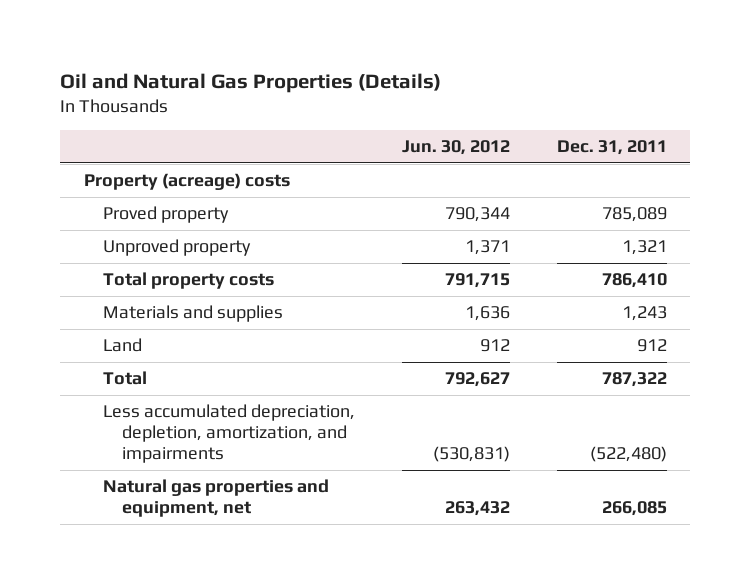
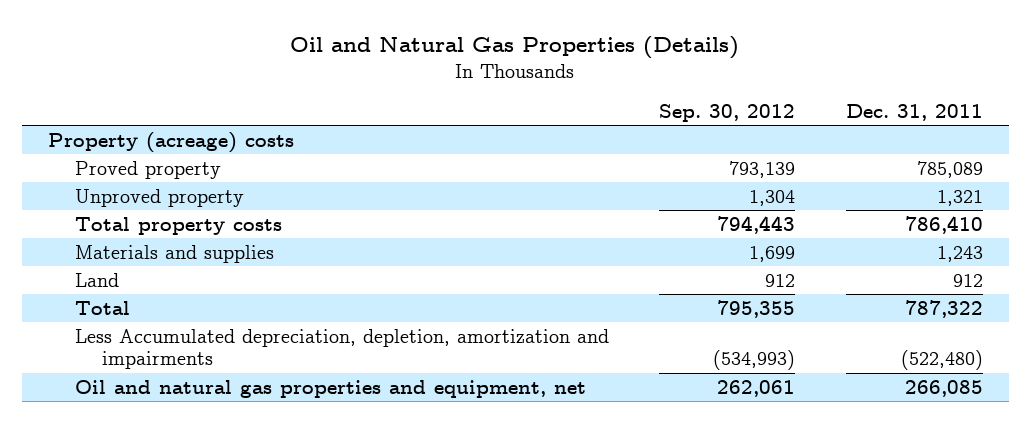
[401,140,510,156] Jun. 30, 2012 -> none
none -> [659,103,796,122] Sep. 30, 2012
[103,404,356,464] Less accumulated depreciation, depletion, amortization, and impairments -> [74,328,609,370] Less Accumulated depreciation, depletion, amortization and impairments
[103,479,330,518] Natural gas properties and equipment, net -> [74,379,586,398] Oil and natural gas properties and equipment, net

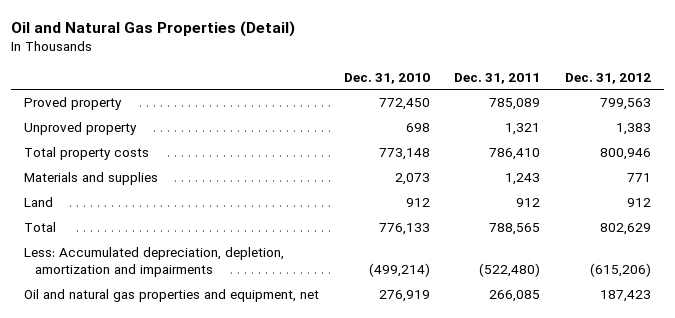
[290,36,740,60] Oil and Natural Gas Properties (Details) -> [11,20,296,37] Oil and Natural Gas Properties (Detail)
[659,103,796,122] Sep. 30, 2012 -> none
none -> [343,72,430,84] Dec. 31, 2010
none -> [565,72,652,84] Dec. 31, 2012
[47,131,294,153] Property (acreage) costs -> none
[905,299,984,318] 787,322 -> [489,223,541,236] 788,565
[74,328,609,370] Less Accumulated depreciation, depletion, amortization and impairments -> [23,247,284,278] Less: Accumulated depreciation, depletion, amortization and impairments

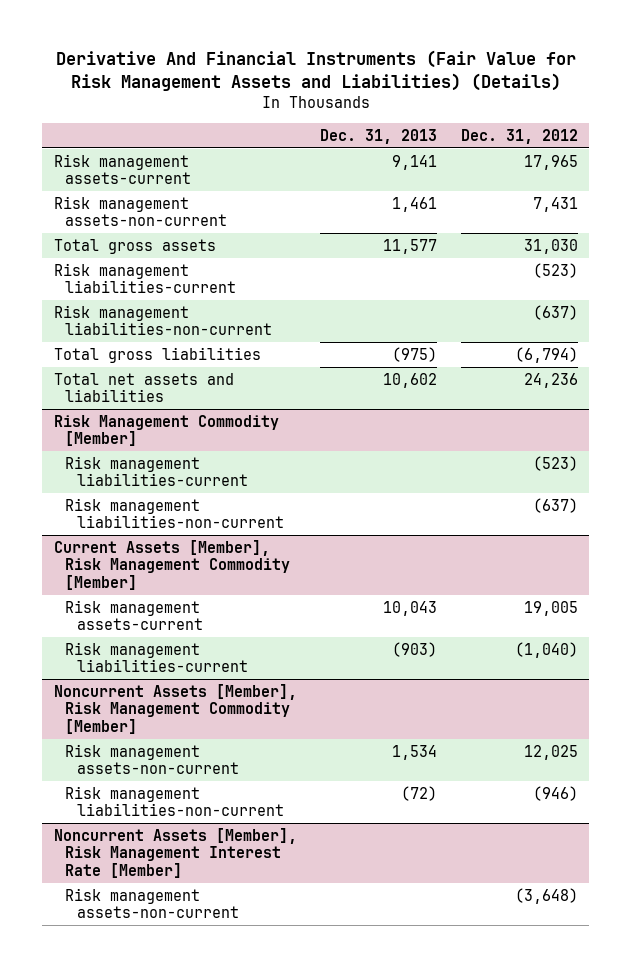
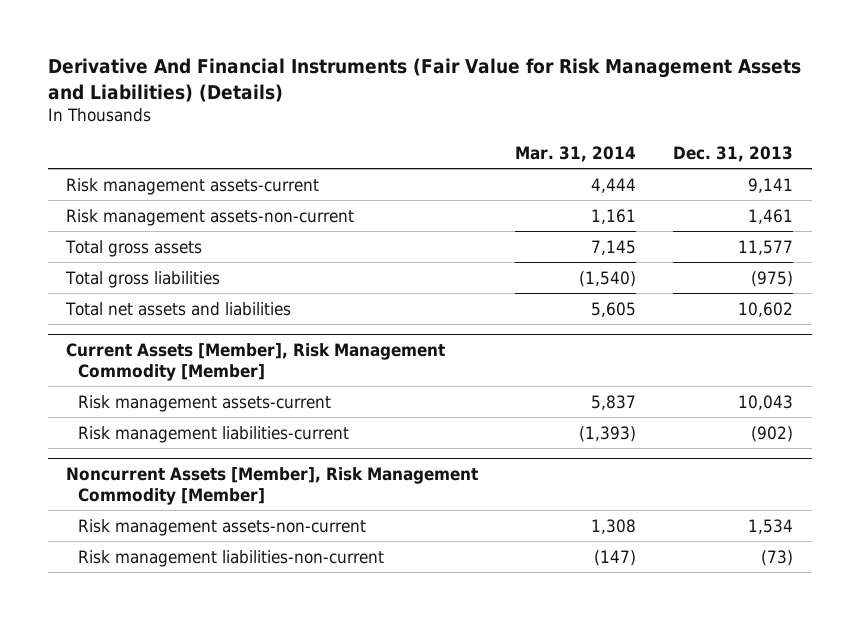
[460,128,578,144] Dec. 31, 2012 -> none
none -> [515,145,637,162] Mar. 31, 2014
[53,262,237,294] Risk management liabilities-current -> none
[53,304,273,336] Risk management liabilities-non-current -> none
[53,414,279,447] Risk Management Commodity [Member] -> none
[65,455,248,487] Risk management liabilities-current -> none
[65,497,284,529] Risk management liabilities-non-current -> none
[392,641,438,657] (903) -> [751,425,794,442] (902)
[53,827,297,878] Noncurrent Assets [Member], Risk Management Interest Rate [Member] -> none
[65,887,239,919] Risk management assets-non-current -> none
[401,785,438,801] (72) -> [761,549,794,566] (73)

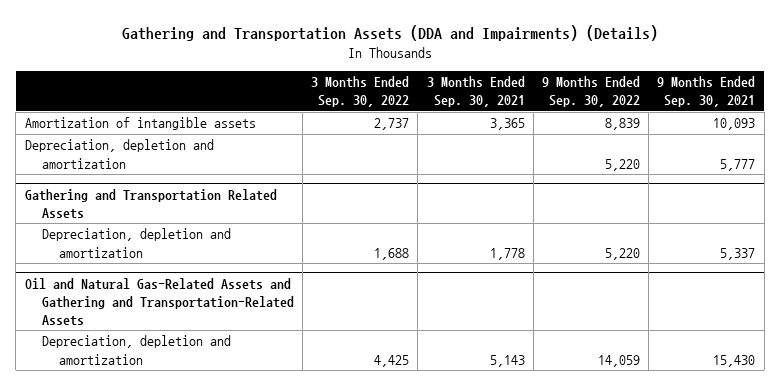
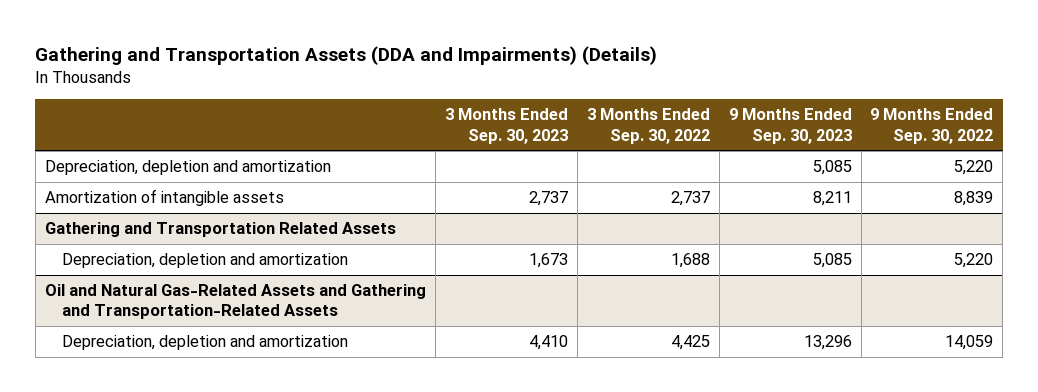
[426,76,525,108] 3 Months Ended Sep. 30, 2021 -> none
[657,76,756,108] 9 Months Ended Sep. 30, 2021 -> none
none -> [444,108,568,144] 3 Months Ended Sep. 30, 2023
none -> [728,108,852,144] 9 Months Ended Sep. 30, 2023
[24,117,256,131] Amortization of intangible assets -> [44,189,284,207] Amortization of intangible assets

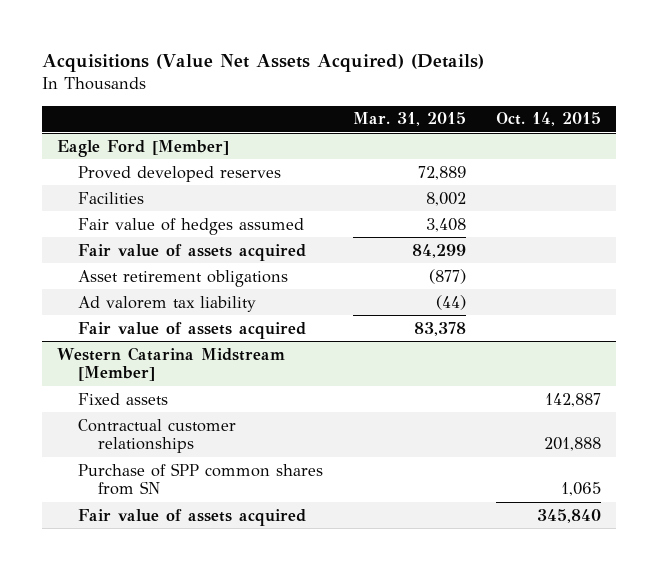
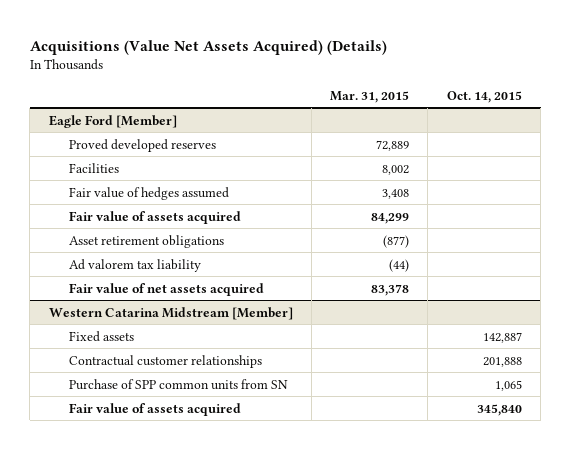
[77,321,306,339] Fair value of assets acquired -> [69,282,265,296] Fair value of net assets acquired
[77,462,323,496] Purchase of SPP common shares from SN -> [69,378,289,390] Purchase of SPP common units from SN

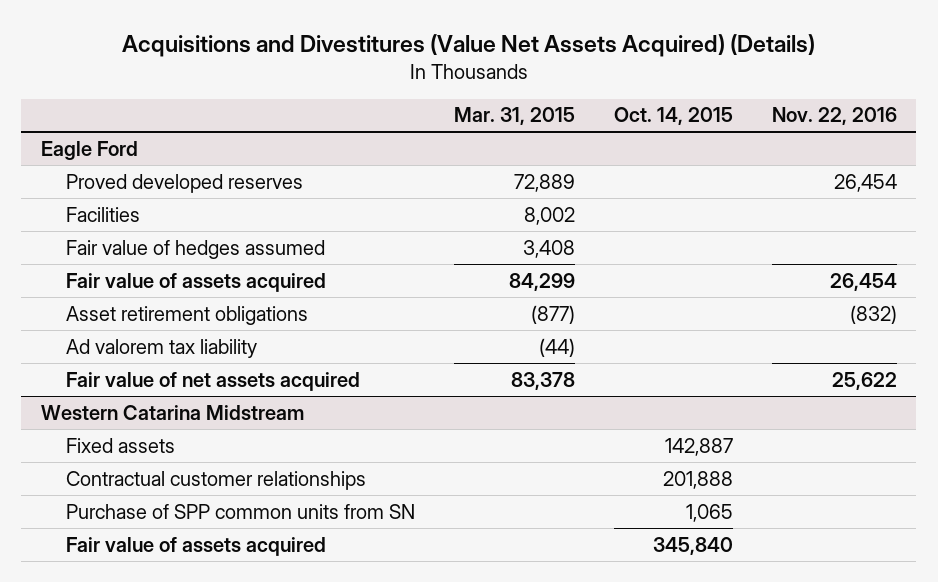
[29,39,387,55] Acquisitions (Value Net Assets Acquired) (Details) -> [121,34,815,58] Acquisitions and Divestitures (Value Net Assets Acquired) (Details)
none -> [771,107,897,126] Nov. 22, 2016
[48,114,177,128] Eagle Ford [Member] -> [40,140,138,160] Eagle Ford
[48,306,293,320] Western Catarina Midstream [Member] -> [40,404,304,420] Western Catarina Midstream

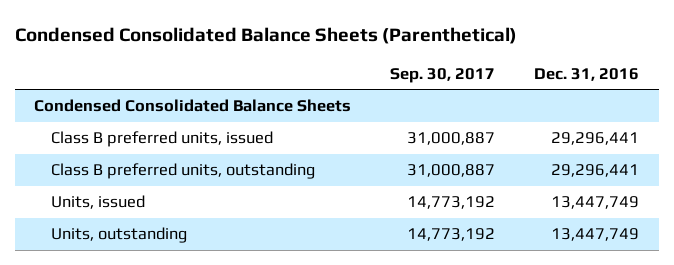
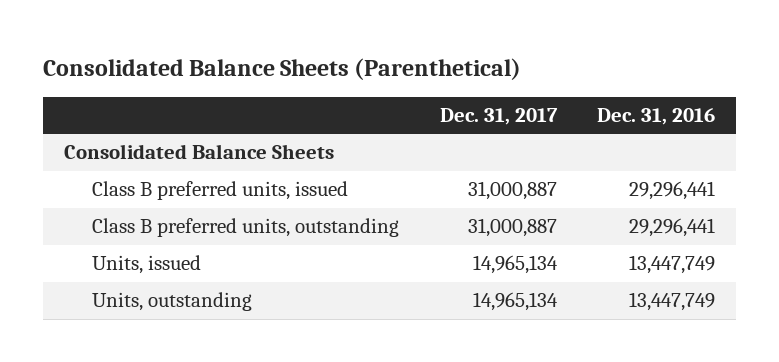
[14,26,517,44] Condensed Consolidated Balance Sheets (Parenthetical) -> [43,57,522,80] Consolidated Balance Sheets (Parenthetical)
[390,67,496,83] Sep. 30, 2017 -> none
none -> [439,108,558,126] Dec. 31, 2017
[34,99,352,113] Condensed Consolidated Balance Sheets -> [63,144,334,160] Consolidated Balance Sheets

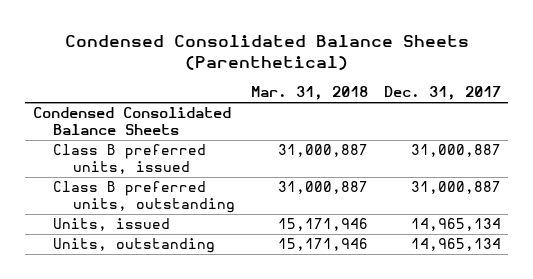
[43,57,522,80] Consolidated Balance Sheets (Parenthetical) -> [64,34,469,71] Condensed Consolidated Balance Sheets (Parenthetical)
[597,108,716,126] Dec. 31, 2016 -> none
none -> [250,86,368,101] Mar. 31, 2018
[63,144,334,160] Consolidated Balance Sheets -> [32,107,231,136] Condensed Consolidated Balance Sheets

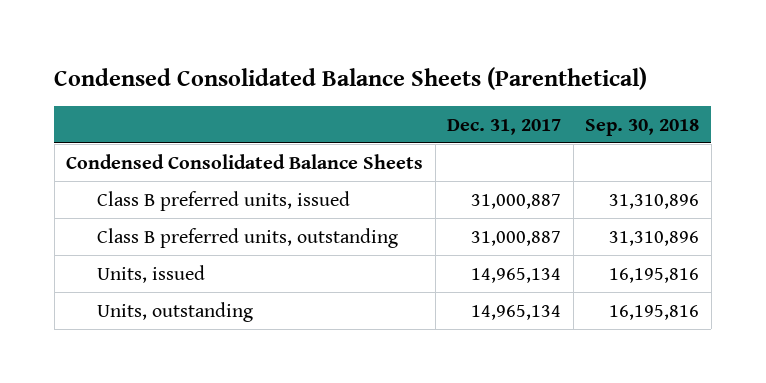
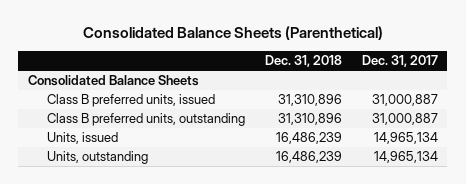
[54,66,648,90] Condensed Consolidated Balance Sheets (Parenthetical) -> [82,26,383,41] Consolidated Balance Sheets (Parenthetical)
[585,118,700,136] Sep. 30, 2018 -> none
none -> [264,55,342,68] Dec. 31, 2018
[66,153,424,169] Condensed Consolidated Balance Sheets -> [27,75,199,87] Consolidated Balance Sheets

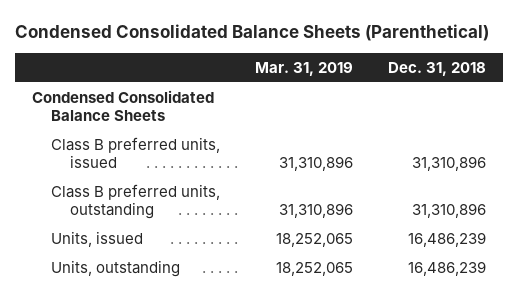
[82,26,383,41] Consolidated Balance Sheets (Parenthetical) -> [15,24,490,42] Condensed Consolidated Balance Sheets (Parenthetical)
[361,55,438,68] Dec. 31, 2017 -> none
none -> [255,61,354,76] Mar. 31, 2019
[27,75,199,87] Consolidated Balance Sheets -> [32,89,215,122] Condensed Consolidated Balance Sheets

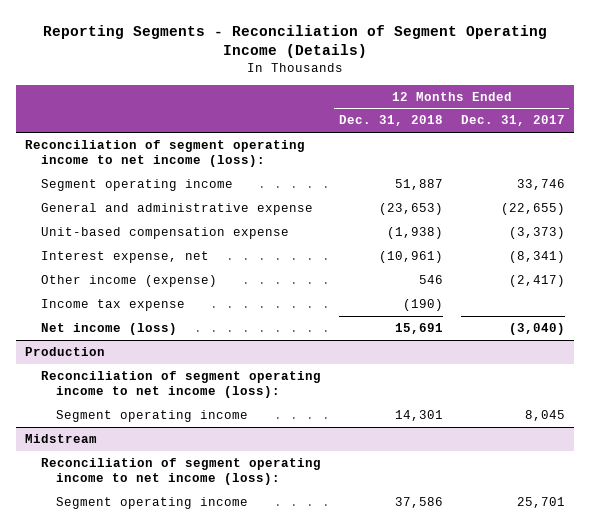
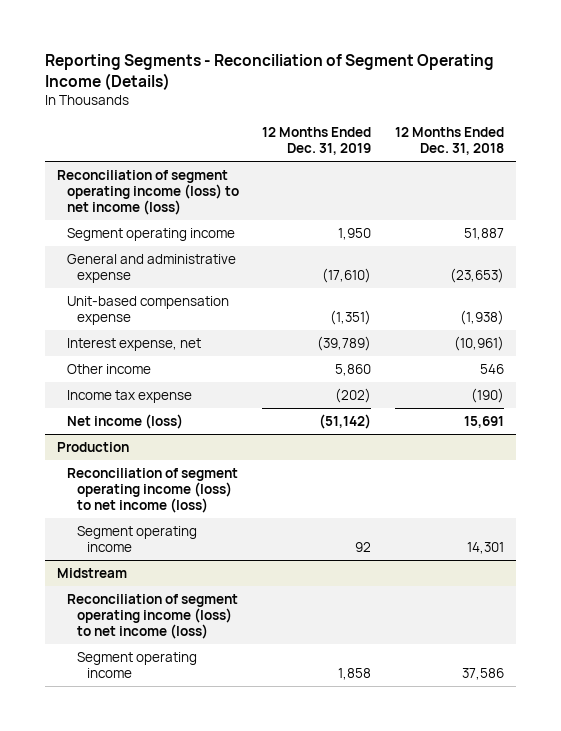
[460,115,565,127] Dec. 31, 2017 -> none
none -> [262,127,372,156] 12 Months Ended Dec. 31, 2019
[25,140,306,168] Reconciliation of segment operating income to net income (loss): -> [56,169,239,216] Reconciliation of segment operating income (loss) to net income (loss)
[40,275,217,288] Other income (expense) -> [66,363,151,374] Other income
[40,371,321,399] Reconciliation of segment operating income to net income (loss): -> [66,467,238,514] Reconciliation of segment operating income (loss) to net income (loss)
[40,458,321,486] Reconciliation of segment operating income to net income (loss): -> [66,593,238,640] Reconciliation of segment operating income (loss) to net income (loss)

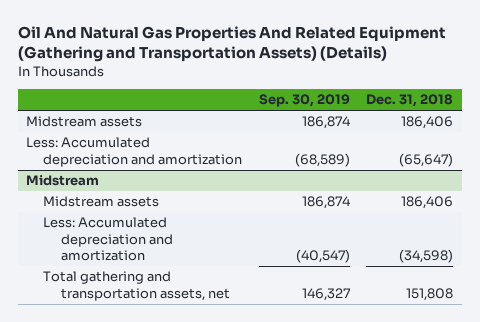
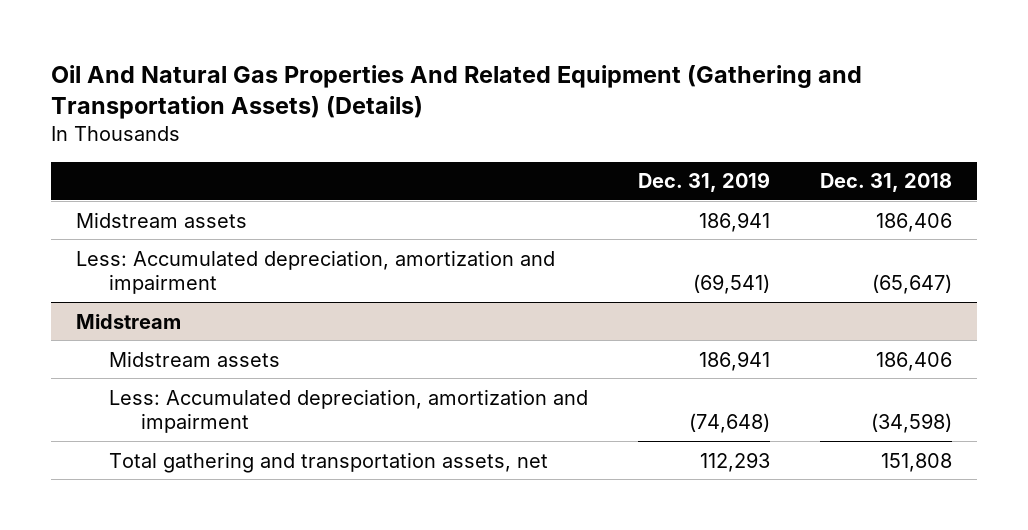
[258,94,350,108] Sep. 30, 2019 -> none
none -> [637,172,770,193] Dec. 31, 2019
[26,137,243,167] Less: Accumulated depreciation and amortization -> [76,249,556,294] Less: Accumulated depreciation, amortization and impairment
[43,217,173,261] Less: Accumulated depreciation and amortization -> [108,388,588,433] Less: Accumulated depreciation, amortization and impairment

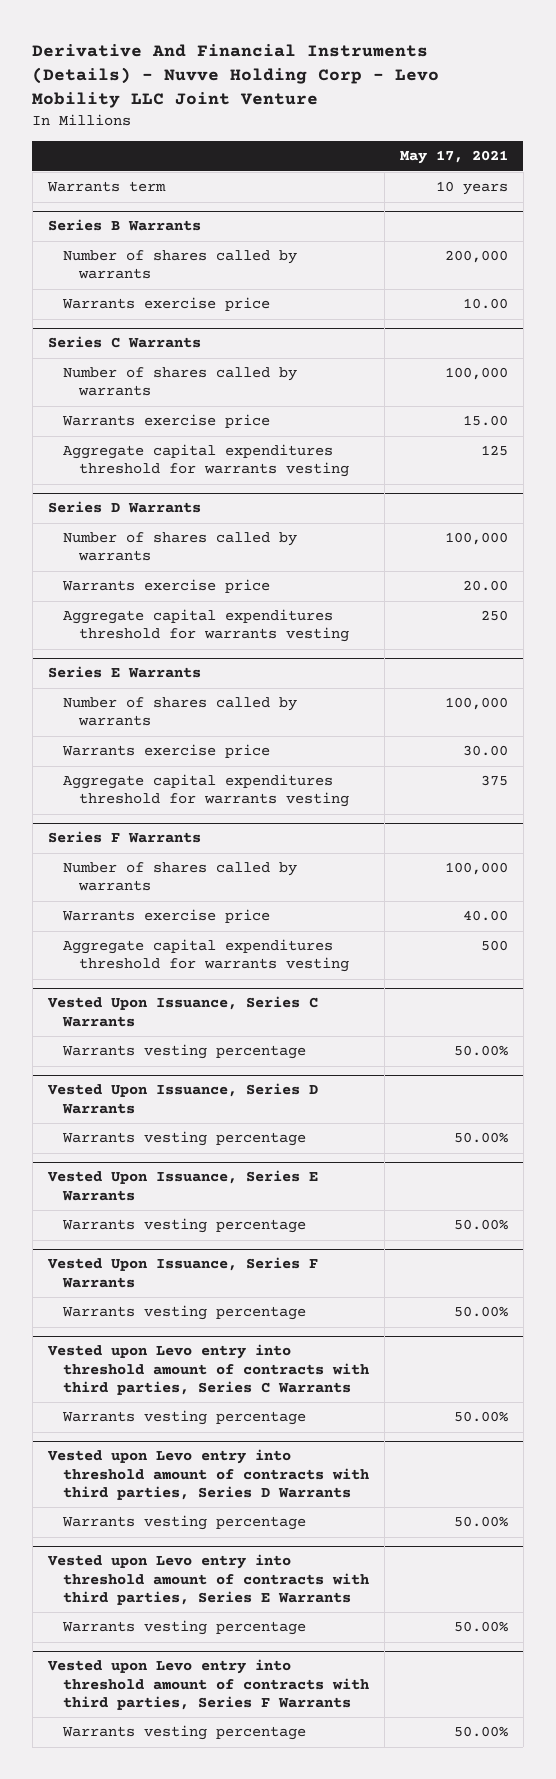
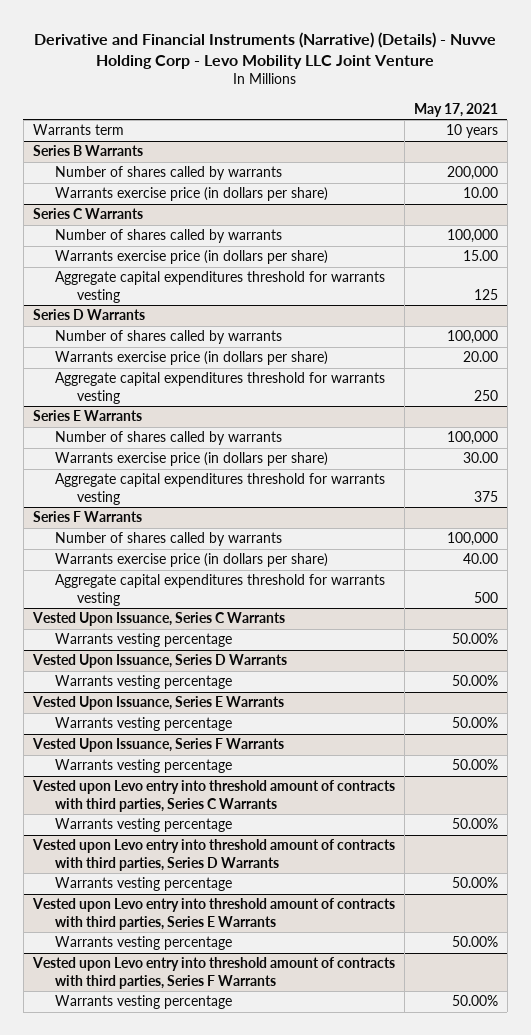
[32,44,440,109] Derivative And Financial Instruments (Details) - Nuvve Holding Corp - Levo Mobility LLC Joint Venture -> [34,31,497,69] Derivative and Financial Instruments (Narrative) (Details) - Nuvve Holding Corp - Levo Mobility LLC Joint Venture
[62,297,271,312] Warrants exercise price -> [54,187,328,202] Warrants exercise price (in dollars per share)
[62,414,271,429] Warrants exercise price -> [54,250,328,265] Warrants exercise price (in dollars per share)
[62,579,271,594] Warrants exercise price -> [54,351,328,366] Warrants exercise price (in dollars per share)
[62,744,271,759] Warrants exercise price -> [54,452,328,467] Warrants exercise price (in dollars per share)
[62,909,271,924] Warrants exercise price -> [54,553,328,568] Warrants exercise price (in dollars per share)

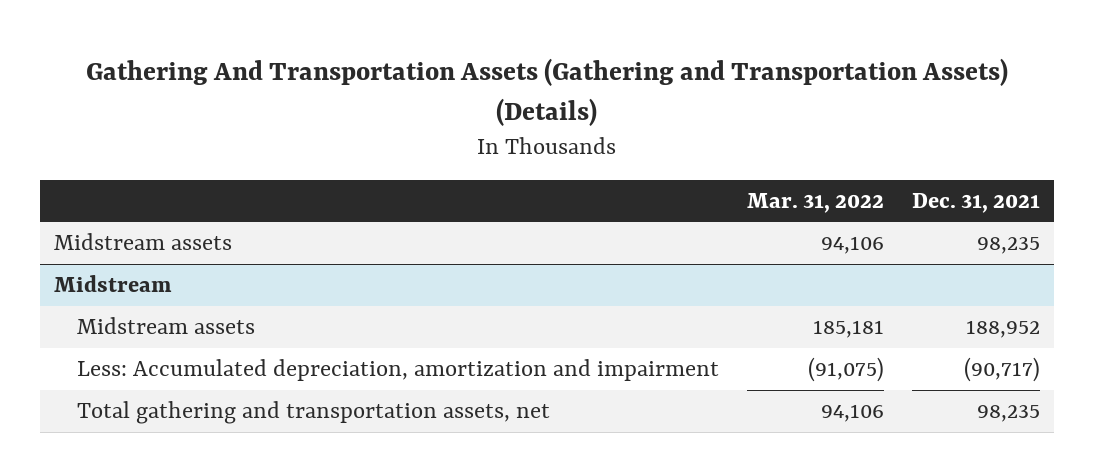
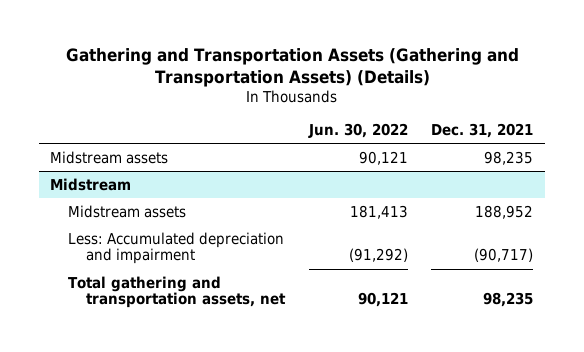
[86,58,1009,126] Gathering And Transportation Assets (Gathering and Transportation Assets) (Details) -> [65,47,519,88] Gathering and Transportation Assets (Gathering and Transportation Assets) (Details)
[746,192,884,213] Mar. 31, 2022 -> none
none -> [307,123,408,139] Jun. 30, 2022
[76,359,719,382] Less: Accumulated depreciation, amortization and impairment -> [68,231,285,265] Less: Accumulated depreciation and impairment

